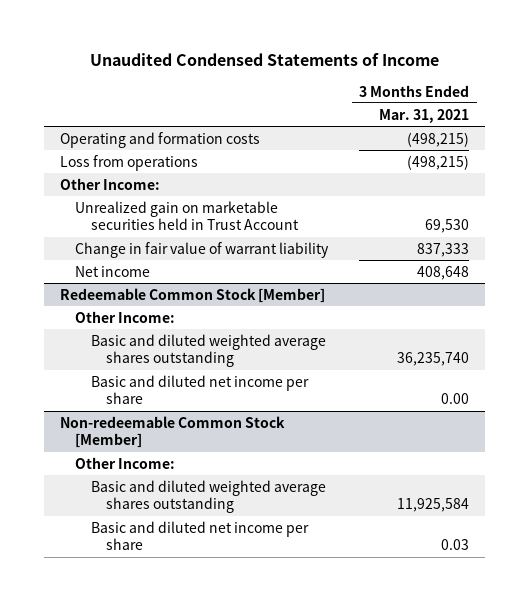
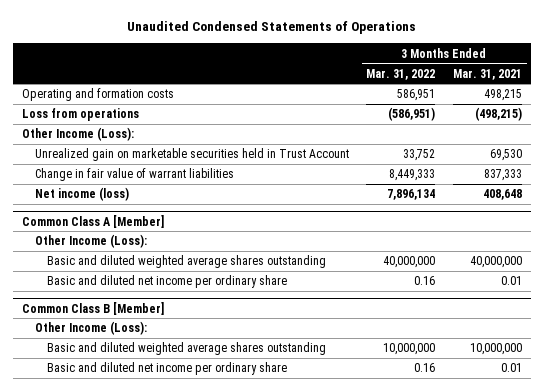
[89,52,439,66] Unaudited Condensed Statements of Income -> [127,21,417,35] Unaudited Condensed Statements of Operations
none -> [366,68,436,80] Mar. 31, 2022
[407,131,470,147] (498,215) -> [484,89,523,102] 498,215
[59,177,160,190] Other Income: -> [21,127,134,142] Other Income (Loss):
[59,287,325,303] Redeemable Common Stock [Member] -> none
[59,415,285,449] Non-redeemable Common Stock [Member] -> none
[75,241,330,258] Change in fair value of warrant liability -> [34,168,234,182] Change in fair value of warrant liabilities
[75,265,151,277] Net income -> [34,187,129,202] Net income (loss)
none -> [21,214,164,228] Common Class A [Member]
[75,310,176,323] Other Income: -> [34,234,147,249] Other Income (Loss):
[397,352,470,367] 36,235,740 -> [470,256,523,269] 40,000,000
[90,374,309,405] Basic and diluted net income per share -> [47,275,288,289] Basic and diluted net income per ordinary share
[441,393,470,405] 0.00 -> [501,276,523,286] 0.01
none -> [21,301,164,315] Common Class B [Member]
[75,456,176,469] Other Income: -> [34,321,147,336] Other Income (Loss):
[397,498,470,513] 11,925,584 -> [470,343,523,356] 10,000,000
[90,520,309,551] Basic and diluted net income per share -> [47,362,288,376] Basic and diluted net income per ordinary share
[441,539,470,551] 0.03 -> [501,363,523,373] 0.01

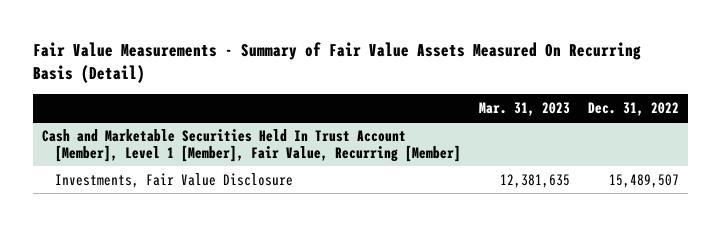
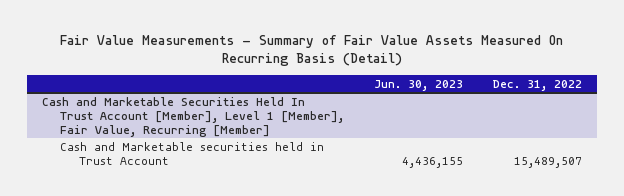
[478,101,570,116] Mar. 31, 2023 -> none
none -> [374,79,464,91] Jun. 30, 2023
[54,172,293,188] Investments, Fair Value Disclosure -> [60,141,325,165] Cash and Marketable securities held in Trust Account

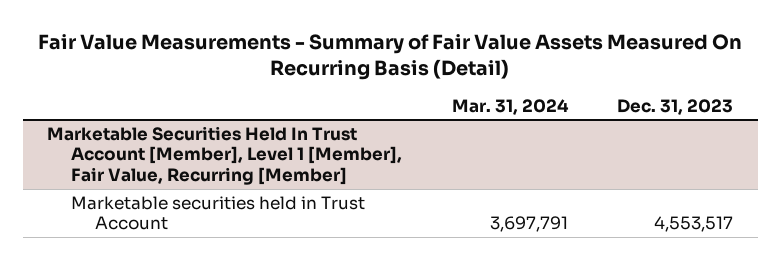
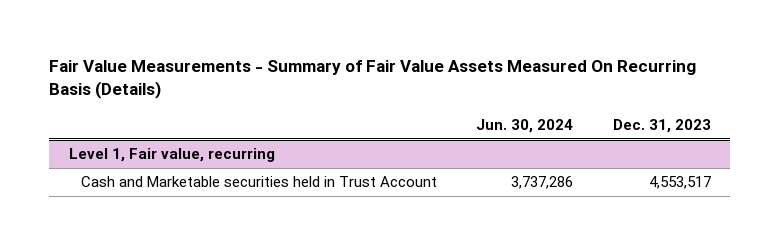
[38,33,743,80] Fair Value Measurements - Summary of Fair Value Assets Measured On Recurring Basis (Detail) -> [49,60,697,100] Fair Value Measurements - Summary of Fair Value Assets Measured On Recurring Basis (Details)
[451,98,569,115] Mar. 31, 2024 -> none
none -> [476,118,574,133] Jun. 30, 2024
[47,126,403,185] Marketable Securities Held In Trust Account [Member], Level 1 [Member], Fair Value, Recurring [Member] -> none
none -> [69,148,276,163] Level 1, Fair value, recurring
[71,196,366,231] Marketable securities held in Trust Account -> [80,176,437,188] Cash and Marketable securities held in Trust Account

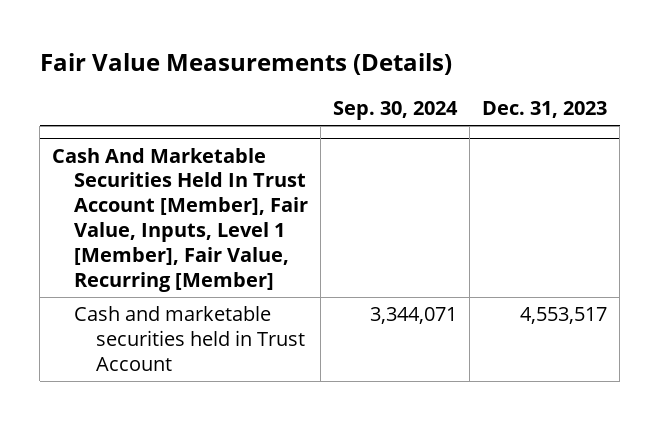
[49,60,697,100] Fair Value Measurements - Summary of Fair Value Assets Measured On Recurring Basis (Details) -> [39,53,452,76] Fair Value Measurements (Details)
[476,118,574,133] Jun. 30, 2024 -> none
none -> [333,101,459,121] Sep. 30, 2024
[69,148,276,163] Level 1, Fair value, recurring -> none
none -> [52,147,309,293] Cash And Marketable Securities Held In Trust Account [Member], Fair Value, Inputs, Level 1 [Member], Fair Value, Recurring [Member]
[80,176,437,188] Cash and Marketable securities held in Trust Account -> [74,306,306,371] Cash and marketable securities held in Trust Account

